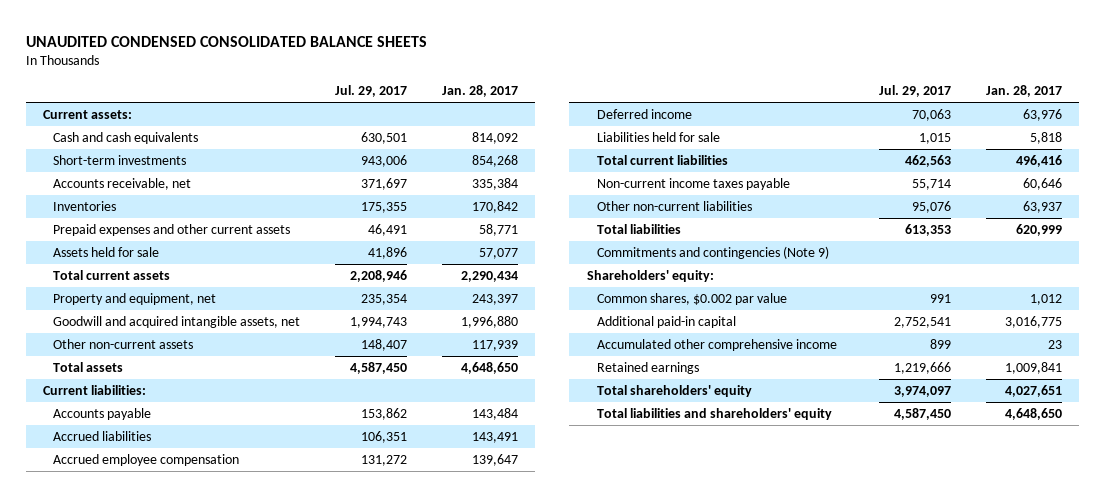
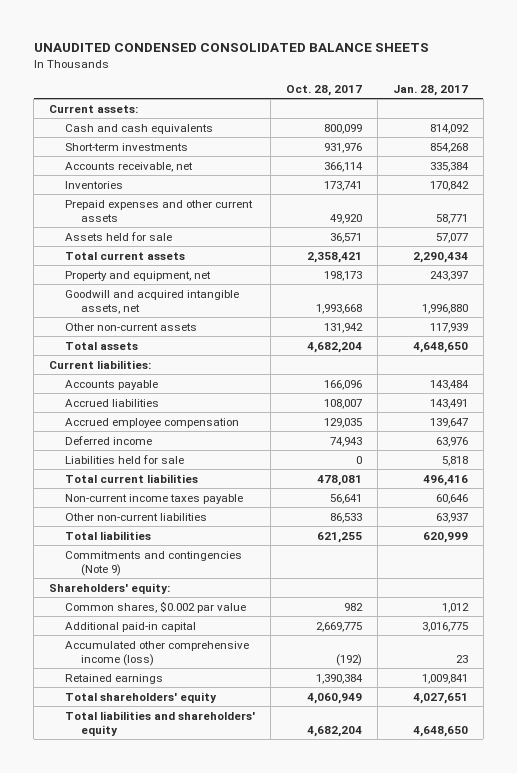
[335,84,408,97] Jul. 29, 2017 -> none
none -> [285,85,362,97] Oct. 28, 2017
[596,338,837,351] Accumulated other comprehensive income -> [64,640,249,666] Accumulated other comprehensive income (loss)

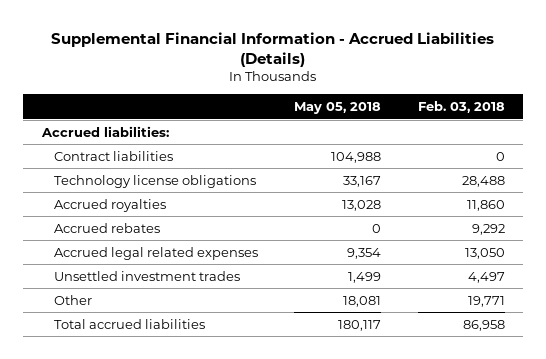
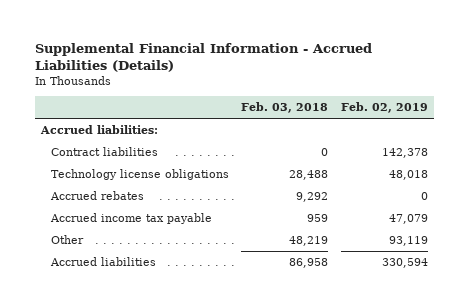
[294,102,382,115] May 05, 2018 -> none
none -> [340,102,428,114] Feb. 02, 2019
[54,198,167,212] Accrued royalties -> none
[54,246,259,260] Accrued legal related expenses -> none
[54,270,241,281] Unsettled investment trades -> none
none -> [49,213,212,225] Accrued income tax payable
[467,295,505,307] 19,771 -> [289,236,329,247] 48,219
[54,318,206,329] Total accrued liabilities -> [49,257,156,267] Accrued liabilities

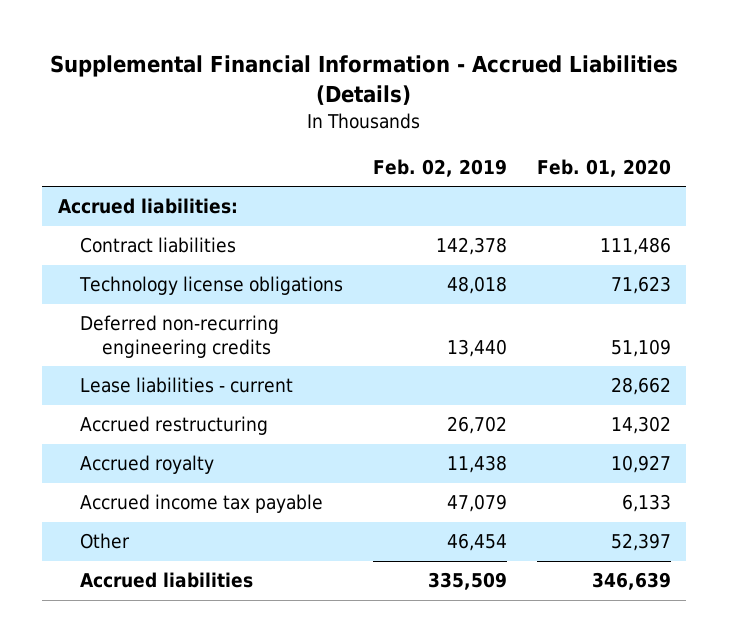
[241,102,329,114] Feb. 03, 2018 -> none
none -> [537,158,672,177] Feb. 01, 2020
[49,191,144,201] Accrued rebates -> none
none -> [79,315,279,359] Deferred non-recurring engineering credits
none -> [79,377,293,394] Lease liabilities - current
none -> [79,416,268,436] Accrued restructuring
none -> [79,455,214,475] Accrued royalty
[388,236,428,247] 93,119 -> [446,533,507,552] 46,454
[381,258,428,269] 330,594 -> [427,572,507,591] 335,509

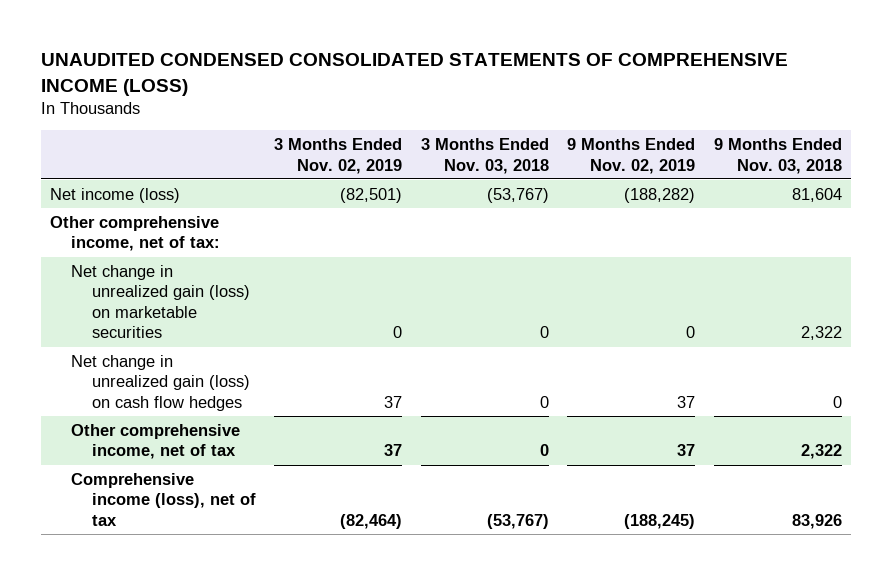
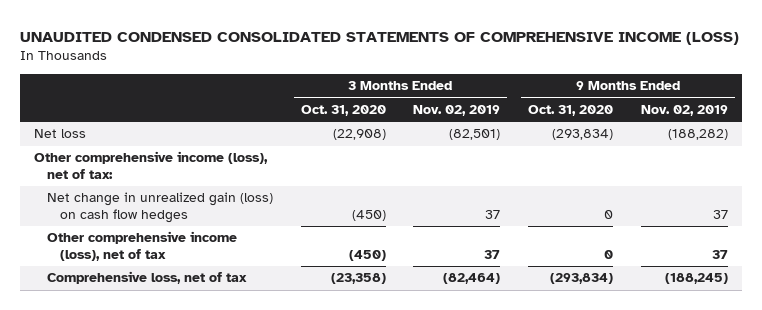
[420,137,549,174] 3 Months Ended Nov. 03, 2018 -> none
[713,137,842,174] 9 Months Ended Nov. 03, 2018 -> none
none -> [300,104,386,116] Oct. 31, 2020
none -> [528,104,614,116] Oct. 31, 2020
[70,264,250,339] Net change in unrealized gain (loss) on marketable securities -> none
[49,187,180,203] Net income (loss) -> [34,129,87,139] Net loss
[49,215,220,252] Other comprehensive income, net of tax: -> [34,151,269,179] Other comprehensive income (loss), net of tax:
[70,423,240,460] Other comprehensive income, net of tax -> [46,231,237,261] Other comprehensive income (loss), net of tax
[70,472,256,526] Comprehensive income (loss), net of tax -> [46,271,247,285] Comprehensive loss, net of tax

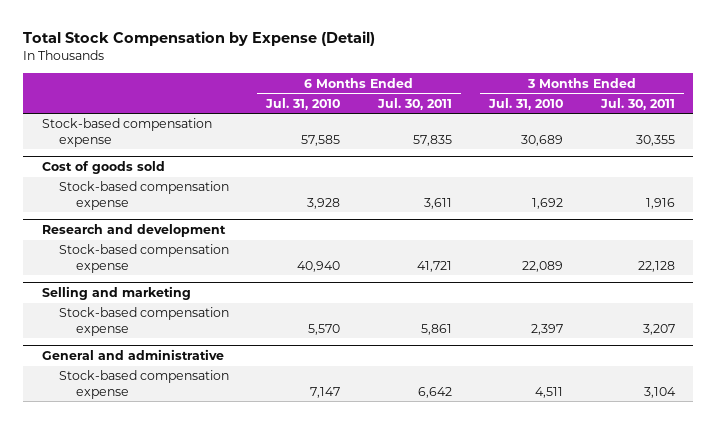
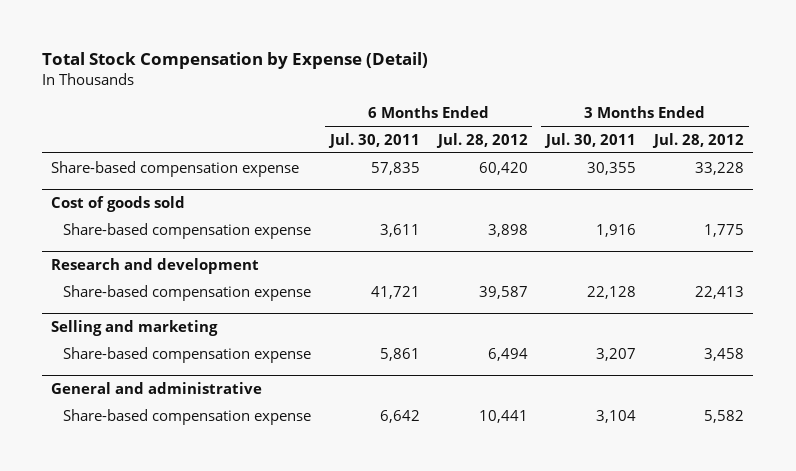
[265,97,341,110] Jul. 31, 2010 -> none
[488,97,564,110] Jul. 31, 2010 -> none
none -> [435,132,528,148] Jul. 28, 2012
none -> [652,132,745,148] Jul. 28, 2012
[42,118,213,147] Stock-based compensation expense -> [51,160,300,177] Share-based compensation expense
[59,181,230,210] Stock-based compensation expense -> [63,222,312,239] Share-based compensation expense
[59,244,230,273] Stock-based compensation expense -> [63,284,312,301] Share-based compensation expense
[59,307,230,336] Stock-based compensation expense -> [63,346,312,363] Share-based compensation expense
[59,370,230,399] Stock-based compensation expense -> [63,408,312,425] Share-based compensation expense

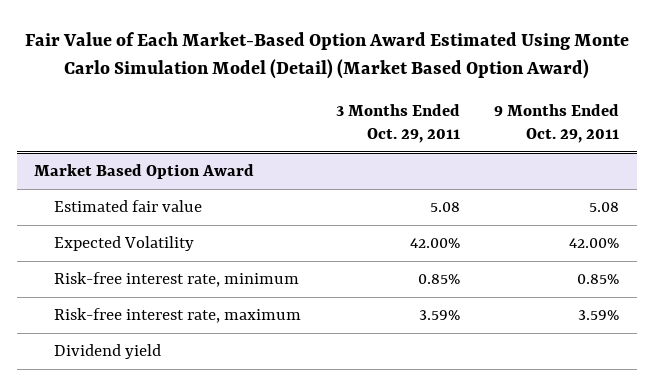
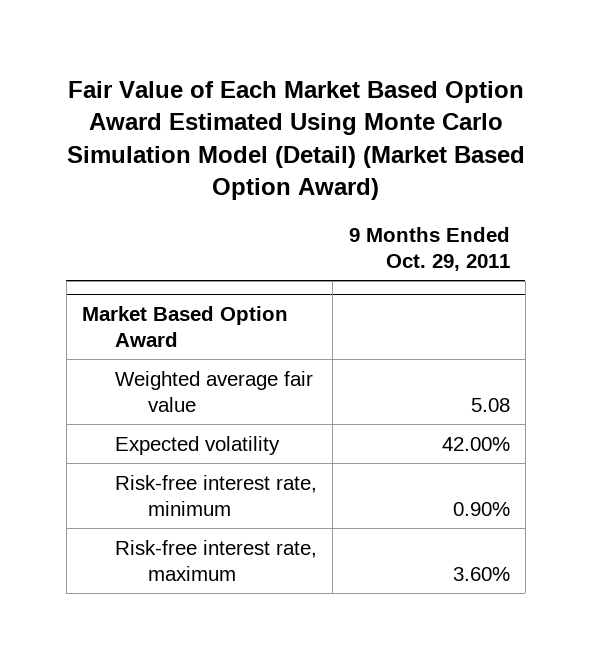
[24,31,629,80] Fair Value of Each Market-Based Option Award Estimated Using Monte Carlo Simulation Model (Detail) (Market Based Option Award) -> [66,81,525,200] Fair Value of Each Market Based Option Award Estimated Using Monte Carlo Simulation Model (Detail) (Market Based Option Award)
[335,103,460,143] 3 Months Ended Oct. 29, 2011 -> none
[54,200,203,213] Estimated fair value -> none
[54,344,162,360] Dividend yield -> none
none -> [115,370,314,412] Weighted average fair value
[54,236,195,252] Expected Volatility -> [115,435,281,455] Expected volatility
[577,274,620,285] 0.85% -> [452,501,510,516] 0.90%
[578,310,620,321] 3.59% -> [452,566,510,581] 3.60%

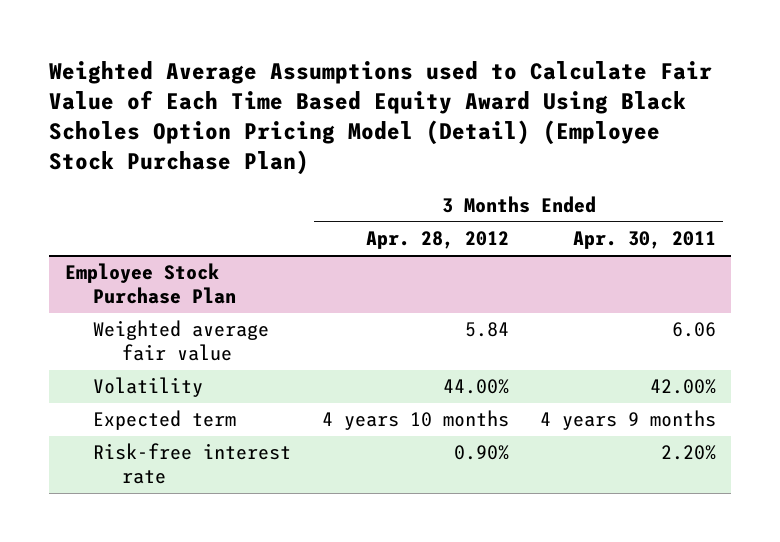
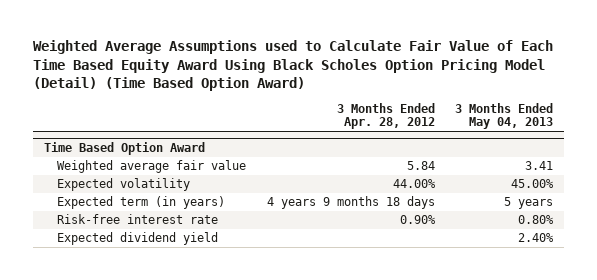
[49,61,713,176] Weighted Average Assumptions used to Calculate Fair Value of Each Time Based Equity Award Using Black Scholes Option Pricing Model (Detail) (Employee Stock Purchase Plan) -> [33,40,554,91] Weighted Average Assumptions used to Calculate Fair Value of Each Time Based Equity Award Using Black Scholes Option Pricing Model (Detail) (Time Based Option Award)
[572,231,716,250] Apr. 30, 2011 -> none
none -> [455,102,554,130] 3 Months Ended May 04, 2013
[64,263,237,305] Employee Stock Purchase Plan -> none
none -> [43,142,205,156] Time Based Option Award
[93,377,204,398] Volatility -> [57,178,191,192] Expected volatility
[93,410,237,431] Expected term -> [57,196,226,210] Expected term (in years)
[322,410,510,431] 4 years 10 months -> [266,196,435,210] 4 years 9 months 18 days
none -> [57,232,219,246] Expected dividend yield

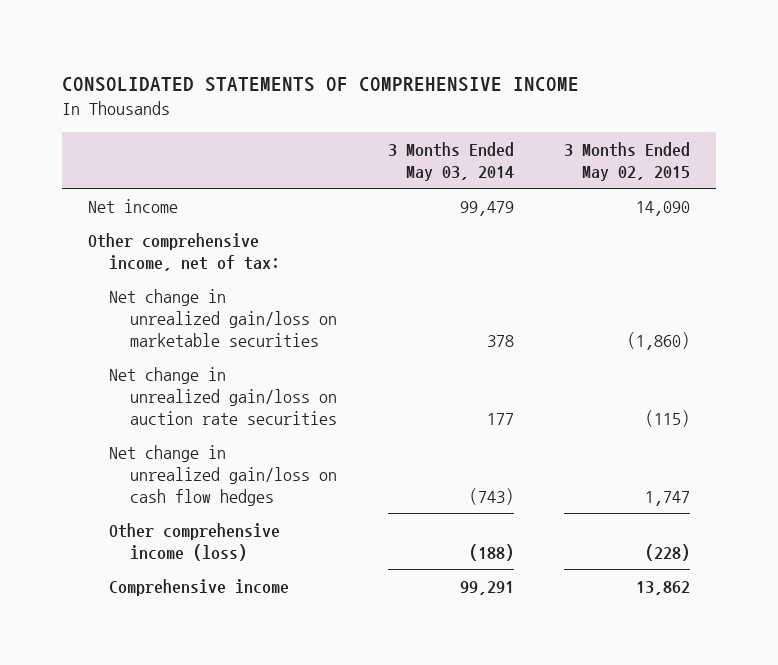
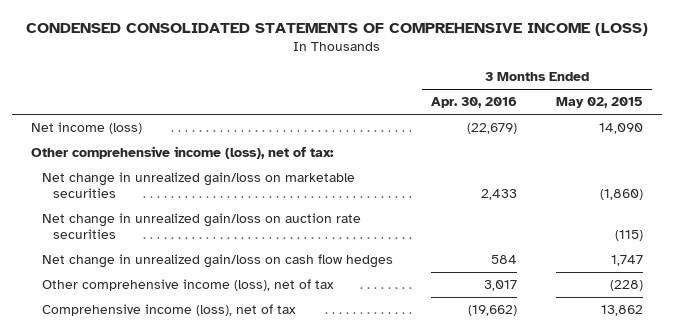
[62,77,580,93] CONSOLIDATED STATEMENTS OF COMPREHENSIVE INCOME -> [25,22,648,36] CONDENSED CONSOLIDATED STATEMENTS OF COMPREHENSIVE INCOME (LOSS)
[387,142,514,182] 3 Months Ended May 03, 2014 -> none
none -> [431,97,518,109] Apr. 30, 2016
[87,198,178,213] Net income -> [31,122,143,135] Net income (loss)
[87,232,281,271] Other comprehensive income, net of tax: -> [31,146,335,160] Other comprehensive income (loss), net of tax:
[109,522,281,561] Other comprehensive income (loss) -> [41,279,334,292] Other comprehensive income (loss), net of tax
[109,578,290,596] Comprehensive income -> [41,304,296,317] Comprehensive income (loss), net of tax

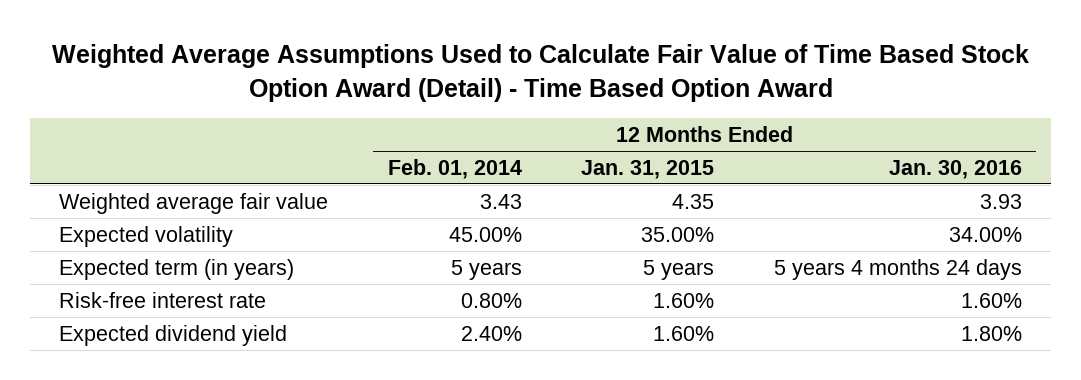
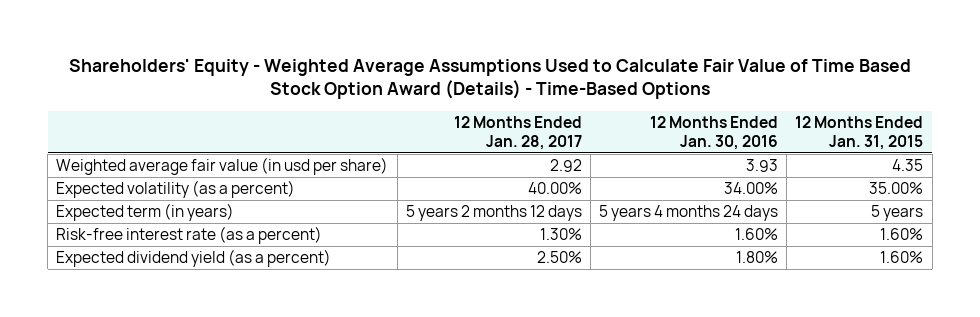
[51,44,1029,102] Weighted Average Assumptions Used to Calculate Fair Value of Time Based Stock Option Award (Detail) - Time Based Option Award -> [68,58,911,100] Shareholders' Equity - Weighted Average Assumptions Used to Calculate Fair Value of Time Based Stock Option Award (Details) - Time-Based Options
[387,158,522,179] Feb. 01, 2014 -> none
none -> [453,115,582,150] 12 Months Ended Jan. 28, 2017
[59,192,329,214] Weighted average fair value -> [56,157,389,176] Weighted average fair value (in usd per share)
[59,225,234,247] Expected volatility -> [56,180,296,199] Expected volatility (as a percent)
[59,291,267,308] Risk-free interest rate -> [56,226,323,245] Risk-free interest rate (as a percent)
[59,324,288,346] Expected dividend yield -> [56,249,332,268] Expected dividend yield (as a percent)

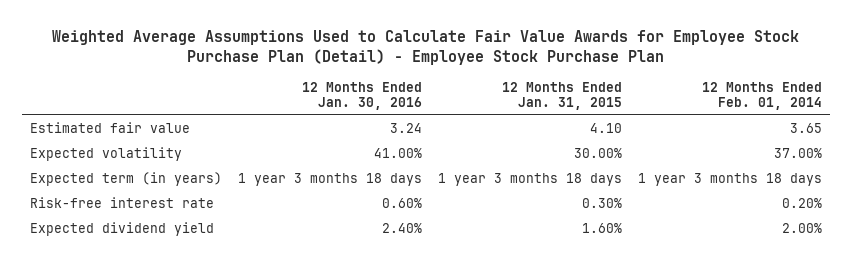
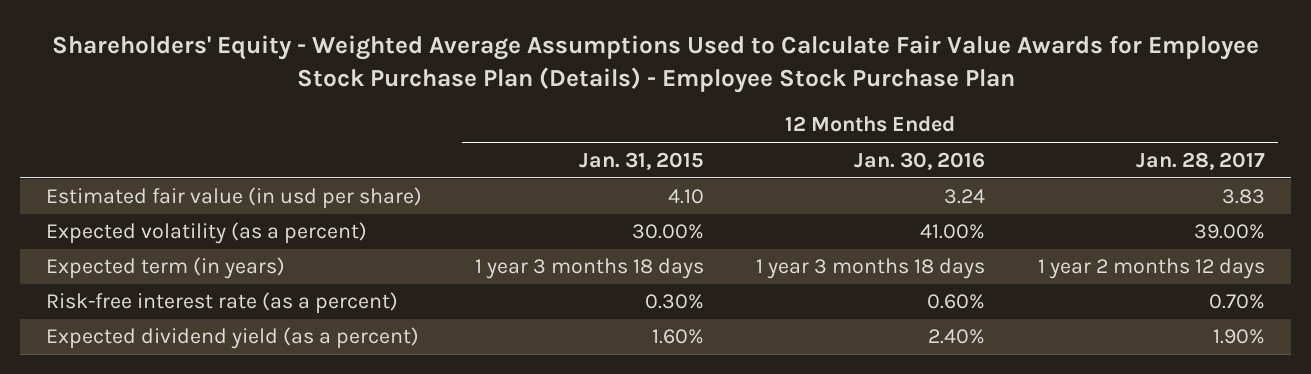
[51,29,799,65] Weighted Average Assumptions Used to Calculate Fair Value Awards for Employee Stock Purchase Plan (Detail) - Employee Stock Purchase Plan -> [51,34,1259,93] Shareholders' Equity - Weighted Average Assumptions Used to Calculate Fair Value Awards for Employee Stock Purchase Plan (Details) - Employee Stock Purchase Plan
[701,81,822,111] 12 Months Ended Feb. 01, 2014 -> none
none -> [1136,151,1266,170] Jan. 28, 2017
[29,121,190,133] Estimated fair value -> [46,187,423,210] Estimated fair value (in usd per share)
[29,146,182,161] Expected volatility -> [46,222,368,245] Expected volatility (as a percent)
[29,196,214,208] Risk-free interest rate -> [46,292,399,315] Risk-free interest rate (as a percent)
[29,221,214,236] Expected dividend yield -> [46,327,420,350] Expected dividend yield (as a percent)

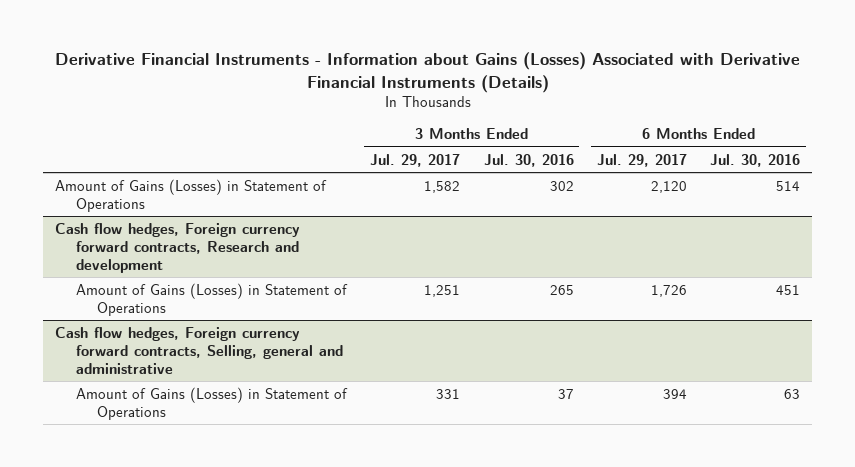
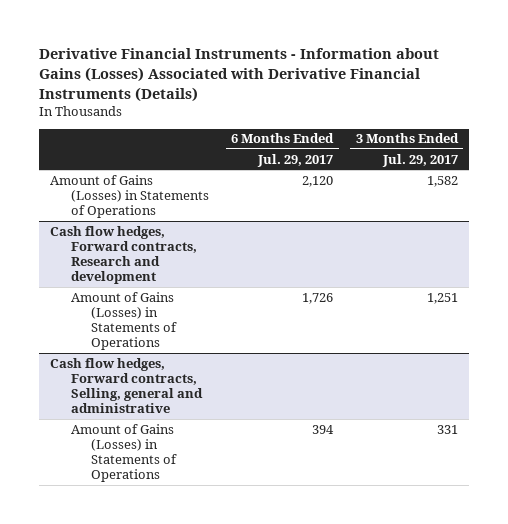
[483,153,574,167] Jul. 30, 2016 -> none
[710,153,801,167] Jul. 30, 2016 -> none
[54,178,327,212] Amount of Gains (Losses) in Statement of Operations -> [50,174,209,219] Amount of Gains (Losses) in Statements of Operations
[54,222,300,273] Cash flow hedges, Foreign currency forward contracts, Research and development -> [50,225,197,285] Cash flow hedges, Forward contracts, Research and development
[75,282,348,316] Amount of Gains (Losses) in Statement of Operations -> [70,291,177,351] Amount of Gains (Losses) in Statements of Operations
[54,326,343,374] Cash flow hedges, Foreign currency forward contracts, Selling, general and administrative -> [50,357,203,414] Cash flow hedges, Forward contracts, Selling, general and administrative
[75,386,348,420] Amount of Gains (Losses) in Statement of Operations -> [70,423,177,483] Amount of Gains (Losses) in Statements of Operations

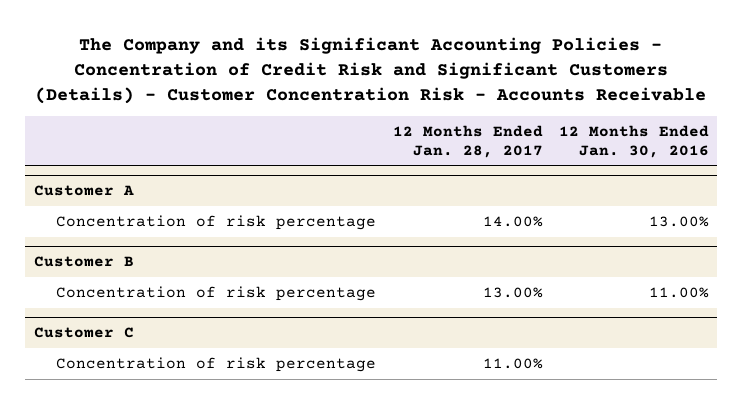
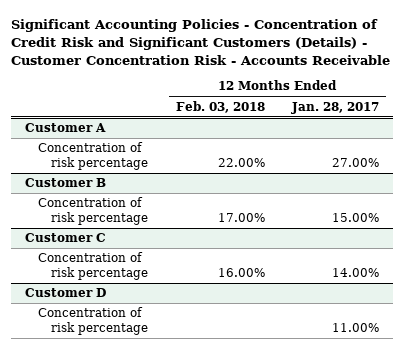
[35,37,707,104] The Company and its Significant Accounting Policies - Concentration of Credit Risk and Significant Customers (Details) - Customer Concentration Risk - Accounts Receivable -> [10,18,390,65] Significant Accounting Policies - Concentration of Credit Risk and Significant Customers (Details) - Customer Concentration Risk - Accounts Receivable
[559,124,710,158] 12 Months Ended Jan. 30, 2016 -> none
none -> [175,100,265,113] Feb. 03, 2018
[482,215,543,227] 14.00% -> [331,157,379,167] 27.00%
[482,286,543,298] 13.00% -> [331,212,379,222] 15.00%
none -> [37,252,149,280] Concentration of risk percentage
none -> [24,288,106,298] Customer D

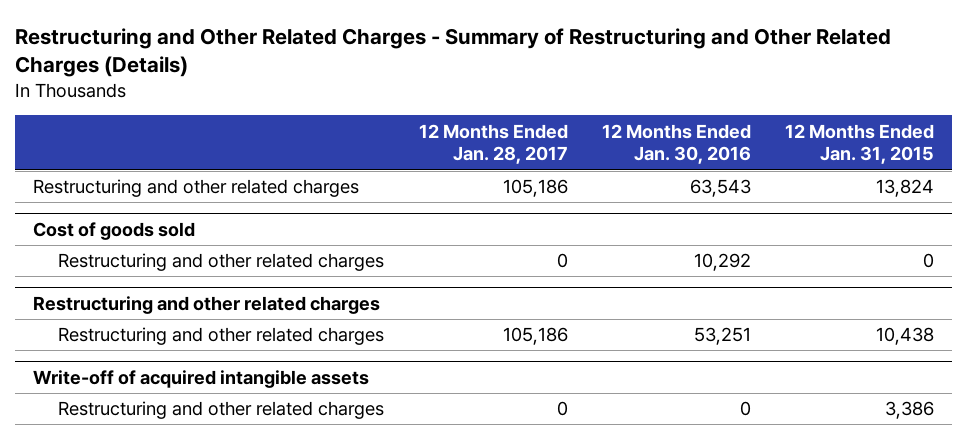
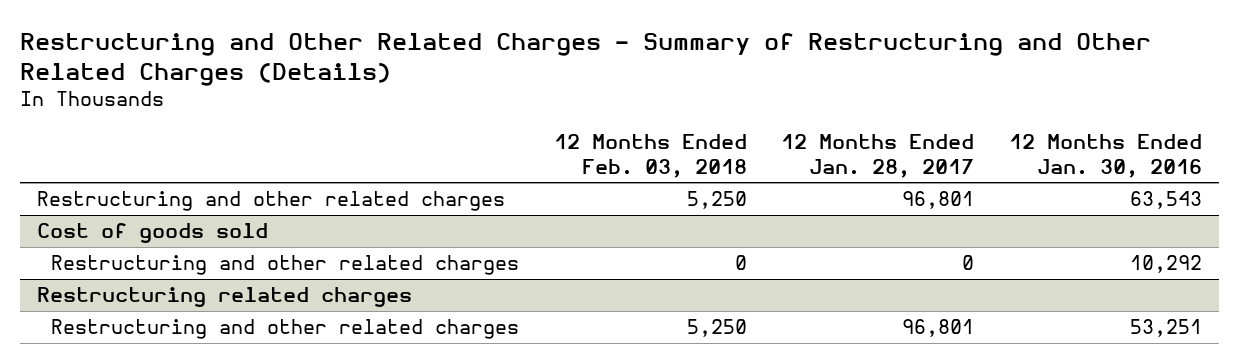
[785,123,935,165] 12 Months Ended Jan. 31, 2015 -> none
none -> [553,134,747,178] 12 Months Ended Feb. 03, 2018
[502,179,568,198] 105,186 -> [902,191,975,210] 96,801
[32,369,369,388] Write-off of acquired intangible assets -> none
[58,401,385,420] Restructuring and other related charges -> none
[32,295,380,314] Restructuring and other related charges -> [36,287,412,308] Restructuring related charges
[502,327,568,346] 105,186 -> [902,319,975,338] 96,801

